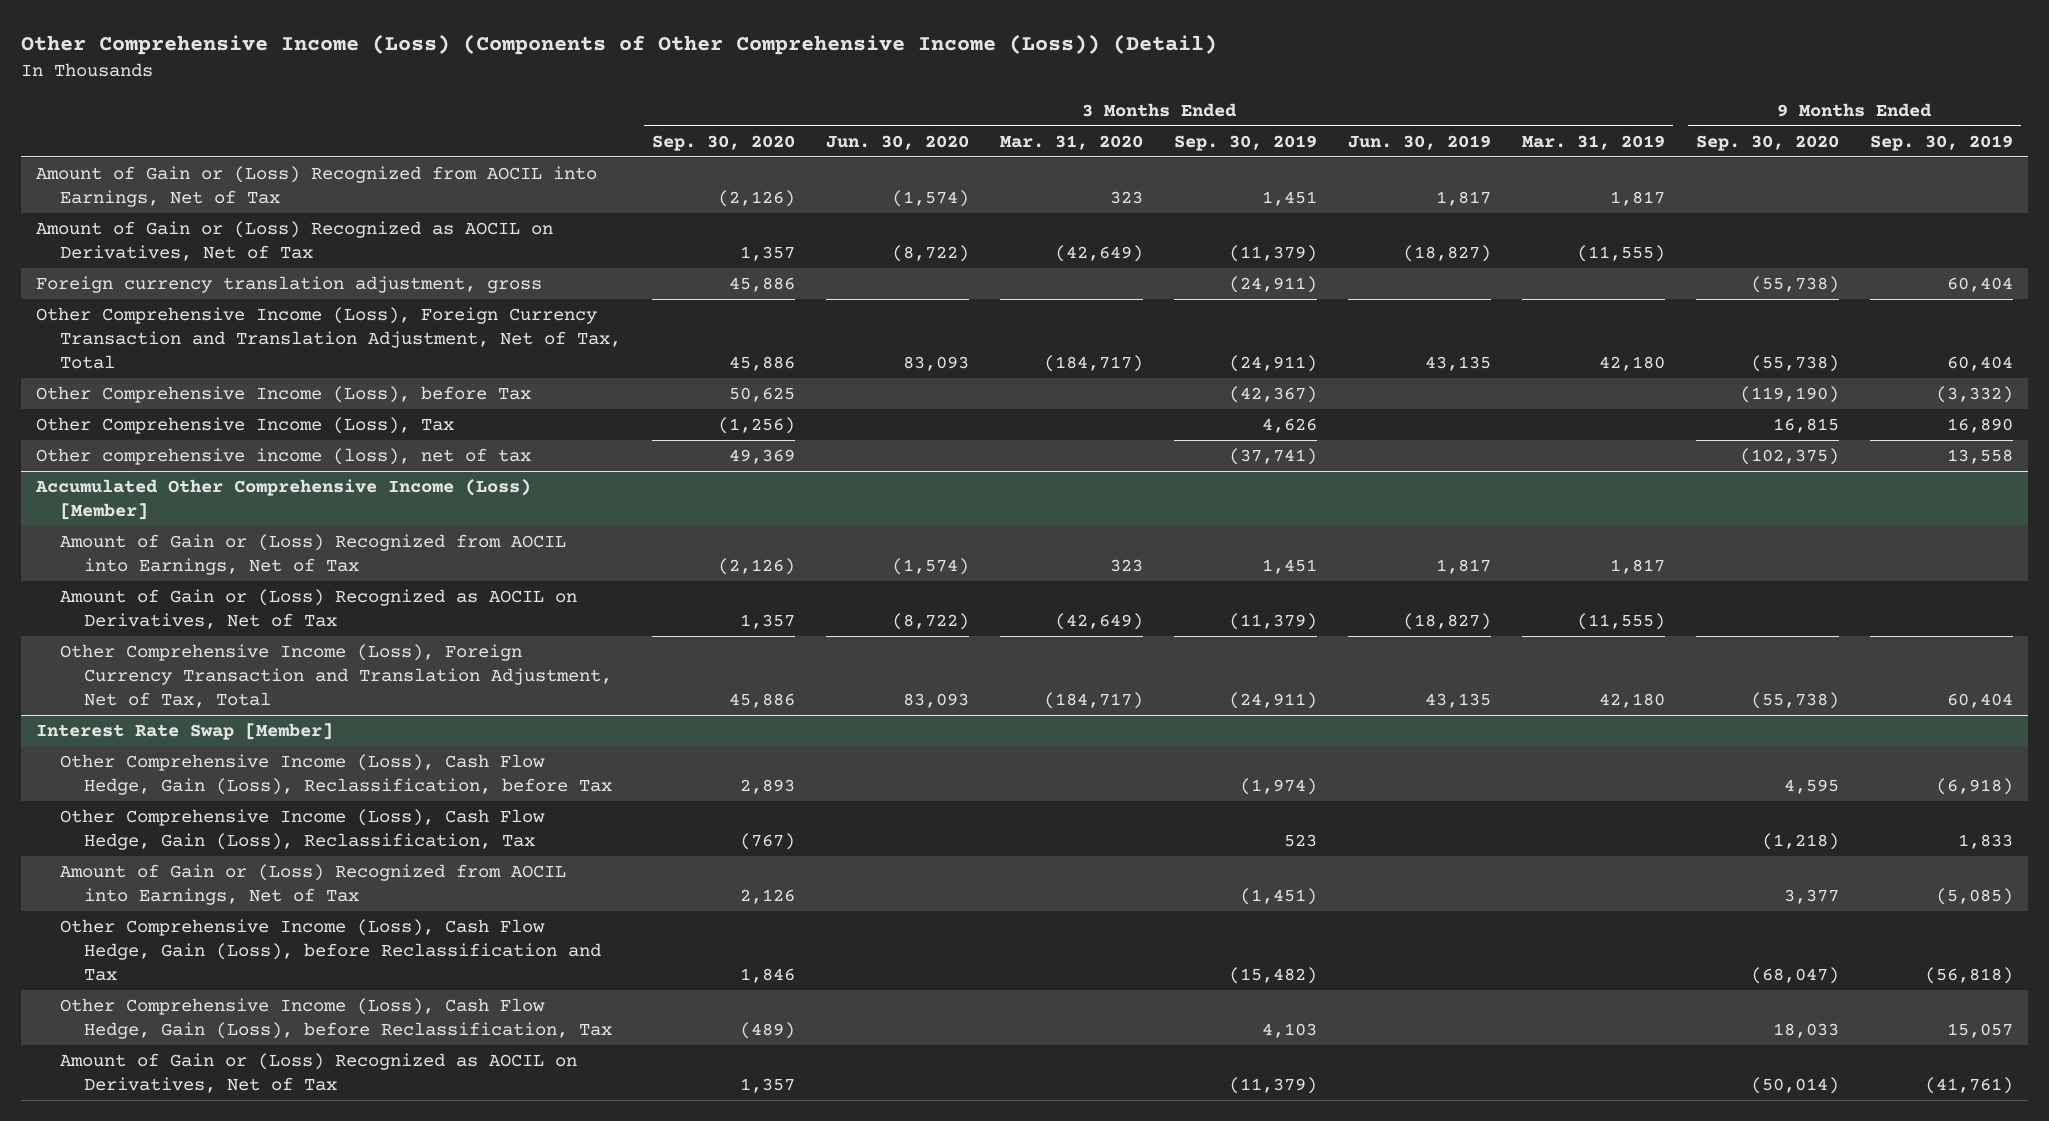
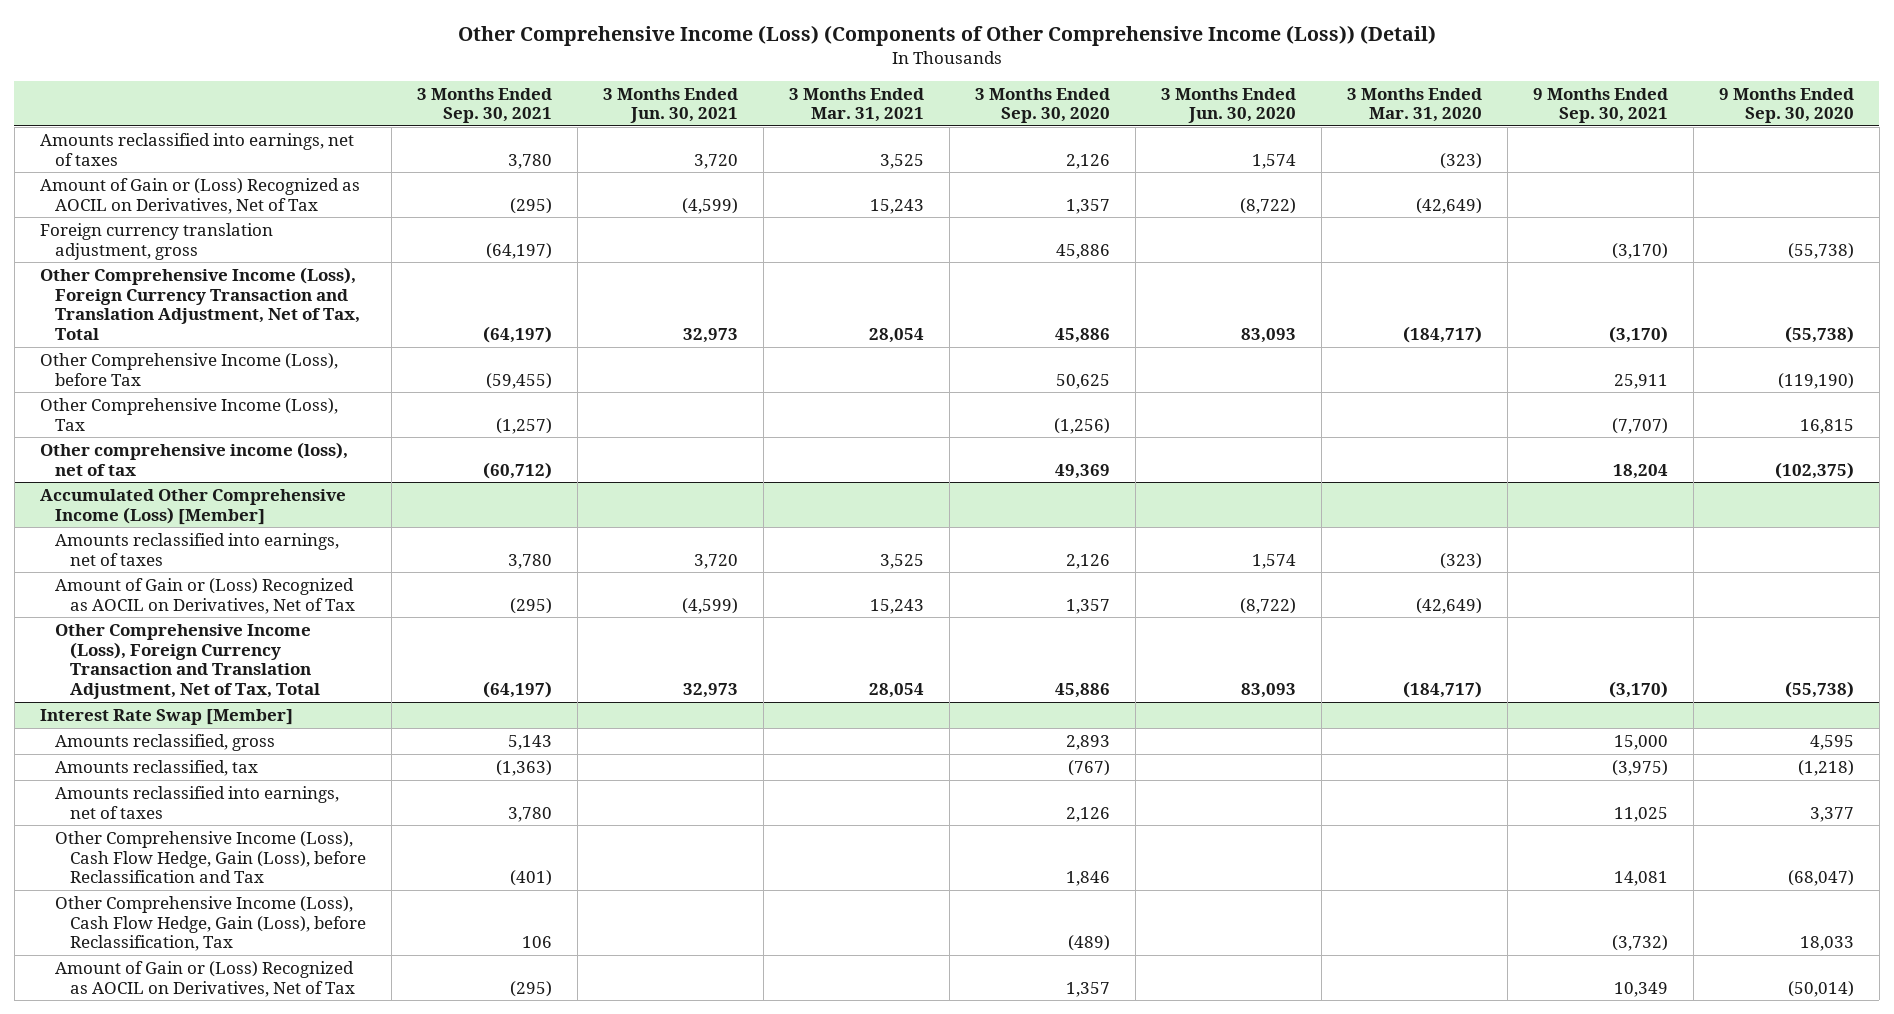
[1174,134,1318,151] Sep. 30, 2019 -> none
[1347,134,1491,150] Jun. 30, 2019 -> none
[1521,134,1665,150] Mar. 31, 2019 -> none
[1869,134,2013,151] Sep. 30, 2019 -> none
none -> [417,87,553,124] 3 Months Ended Sep. 30, 2021
none -> [603,87,739,124] 3 Months Ended Jun. 30, 2021
none -> [789,87,925,123] 3 Months Ended Mar. 31, 2021
none -> [1532,87,1668,124] 9 Months Ended Sep. 30, 2021
[36,165,598,207] Amount of Gain or (Loss) Recognized from AOCIL into Earnings, Net of Tax -> [39,132,354,166] Amounts reclassified into earnings, net of taxes
[718,189,796,207] (2,126) -> [1066,153,1111,169] 2,126
[892,189,970,207] (1,574) -> [1251,153,1296,169] 1,574
[1110,190,1144,204] 323 -> [1439,152,1482,169] (323)
[60,533,567,575] Amount of Gain or (Loss) Recognized from AOCIL into Earnings, Net of Tax -> [55,532,340,566] Amounts reclassified into earnings, net of taxes
[718,557,796,575] (2,126) -> [1066,553,1111,569] 2,126
[892,557,970,575] (1,574) -> [1251,553,1296,569] 1,574
[1110,558,1144,572] 323 -> [1439,552,1482,569] (323)
[60,753,613,795] Other Comprehensive Income (Loss), Cash Flow Hedge, Gain (Loss), Reclassification, before Tax -> [55,733,276,751] Amounts reclassified, gross
[60,808,546,850] Other Comprehensive Income (Loss), Cash Flow Hedge, Gain (Loss), Reclassification, Tax -> [55,759,259,776] Amounts reclassified, tax
[60,863,567,905] Amount of Gain or (Loss) Recognized from AOCIL into Earnings, Net of Tax -> [55,785,340,819] Amounts reclassified into earnings, net of taxes

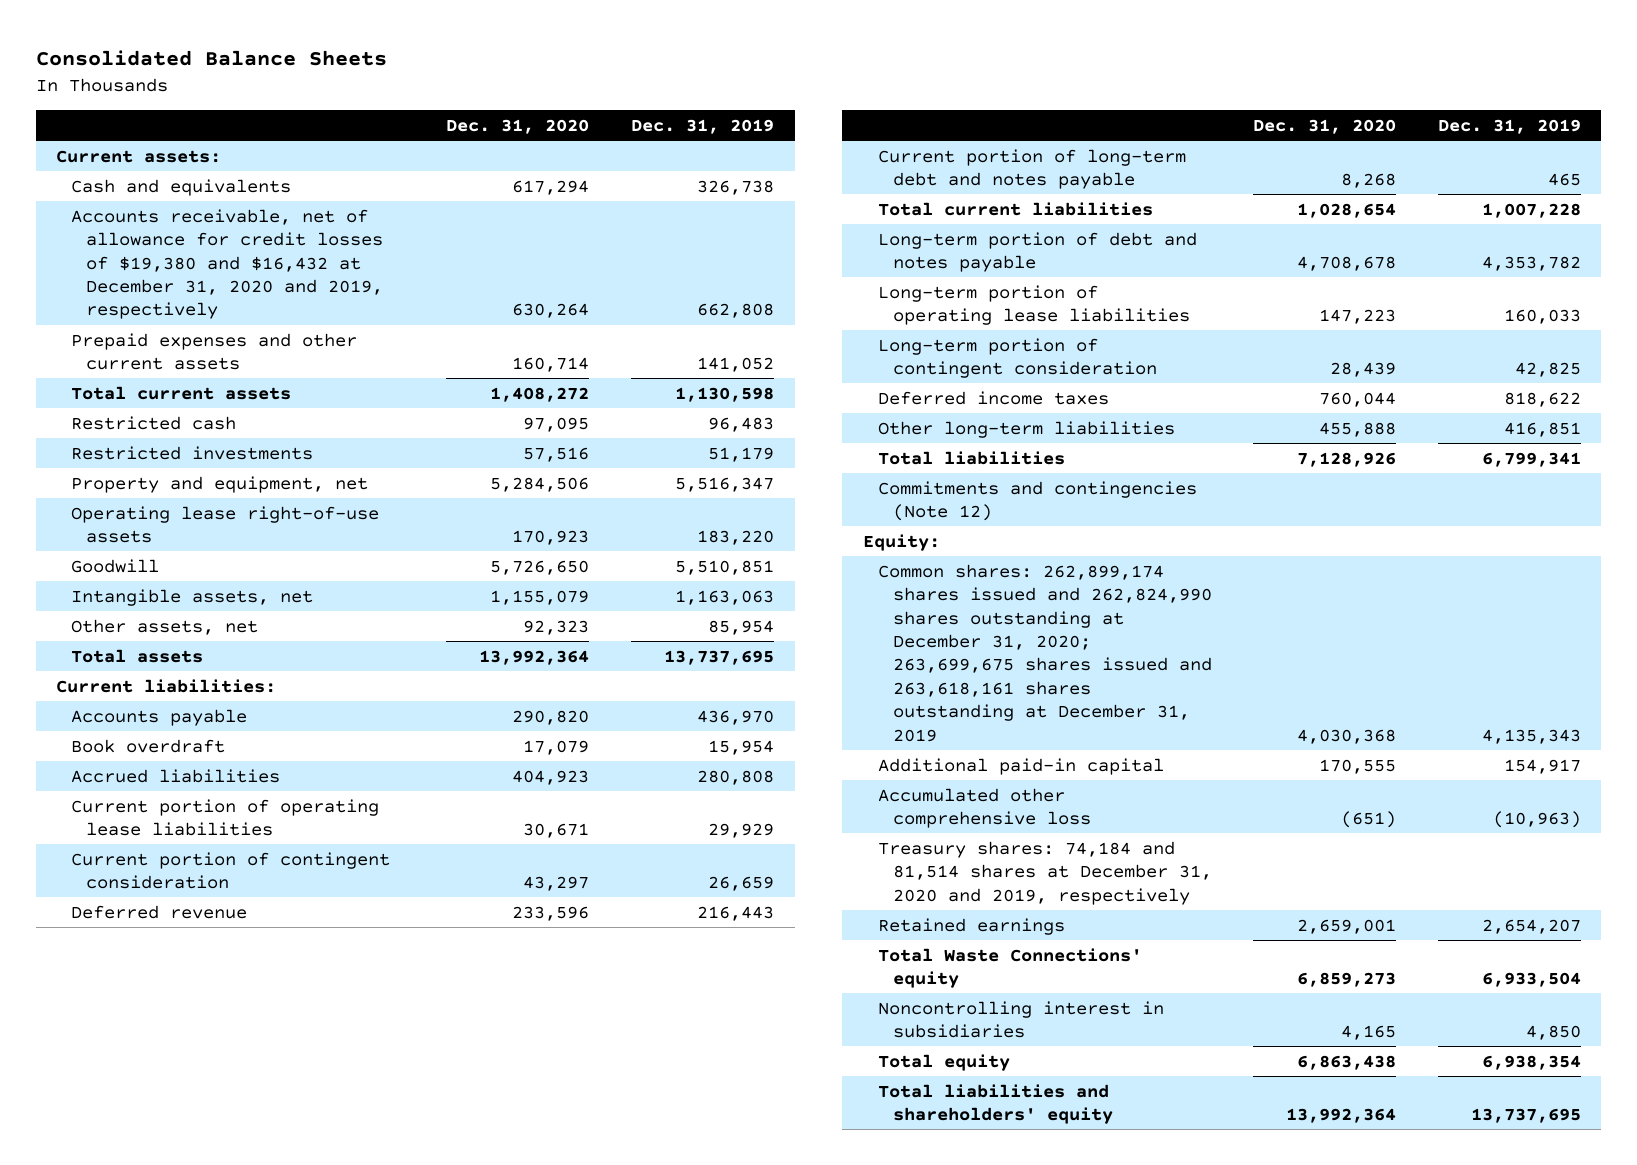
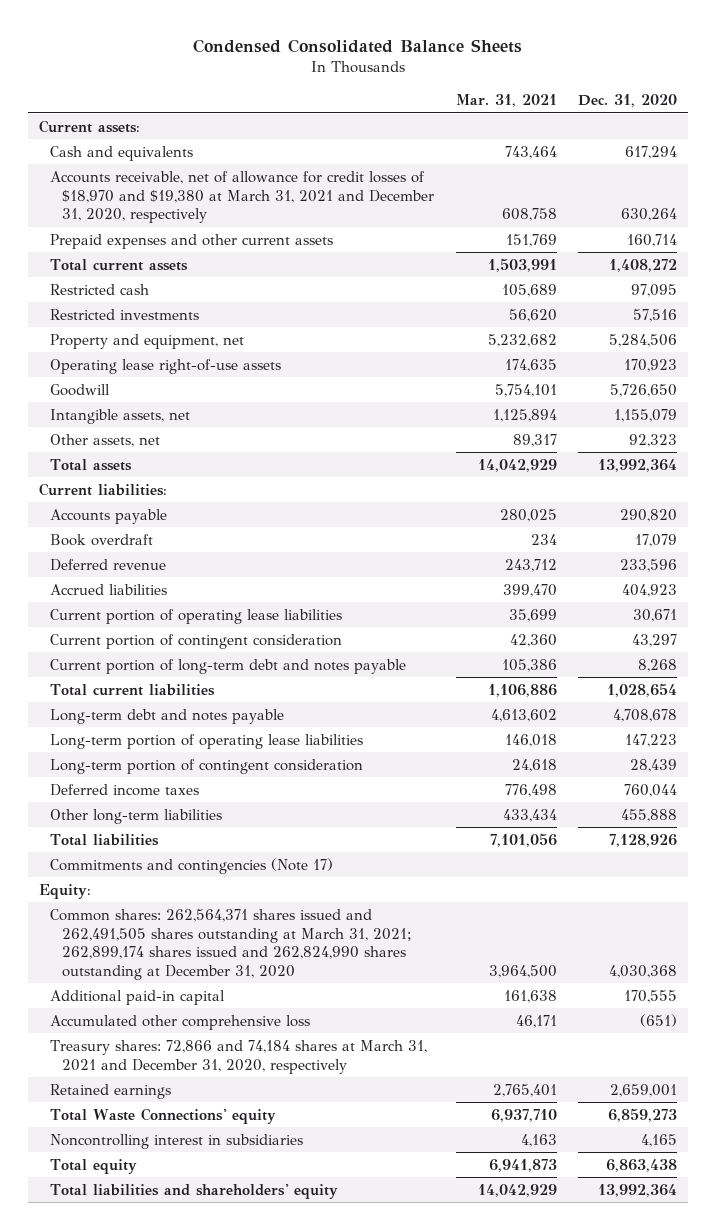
[35,50,387,67] Consolidated Balance Sheets -> [193,38,523,53] Condensed Consolidated Balance Sheets
[630,118,774,134] Dec. 31, 2019 -> none
none -> [455,94,557,108] Mar. 31, 2021
[71,208,383,320] Accounts receivable, net of allowance for credit losses of $19,380 and $16,432 at December 31, 2020 and 2019, respectively -> [50,170,434,224] Accounts receivable, net of allowance for credit losses of $18,970 and $19,380 at March 31, 2021 and December 31, 2020, respectively
[71,904,248,919] Deferred revenue -> [50,558,167,571] Deferred revenue
[877,231,1197,273] Long-term portion of debt and notes payable -> [50,708,285,724] Long-term debt and notes payable
[877,480,1197,522] Commitments and contingencies (Note 12) -> [50,857,334,874] Commitments and contingencies (Note 17)
[877,563,1212,742] Common shares: 262,899,174 shares issued and 262,824,990 shares outstanding at December 31, 2020; 263,699,675 shares issued and 263,618,161 shares outstanding at December 31, 2019 -> [50,908,412,980] Common shares: 262,564,371 shares issued and 262,491,505 shares outstanding at March 31, 2021; 262,899,174 shares issued and 262,824,990 shares outstanding at December 31, 2020
[877,840,1212,905] Treasury shares: 74,184 and 81,514 shares at December 31, 2020 and 2019, respectively -> [50,1039,428,1074] Treasury shares: 72,866 and 74,184 shares at March 31, 2021 and December 31, 2020, respectively

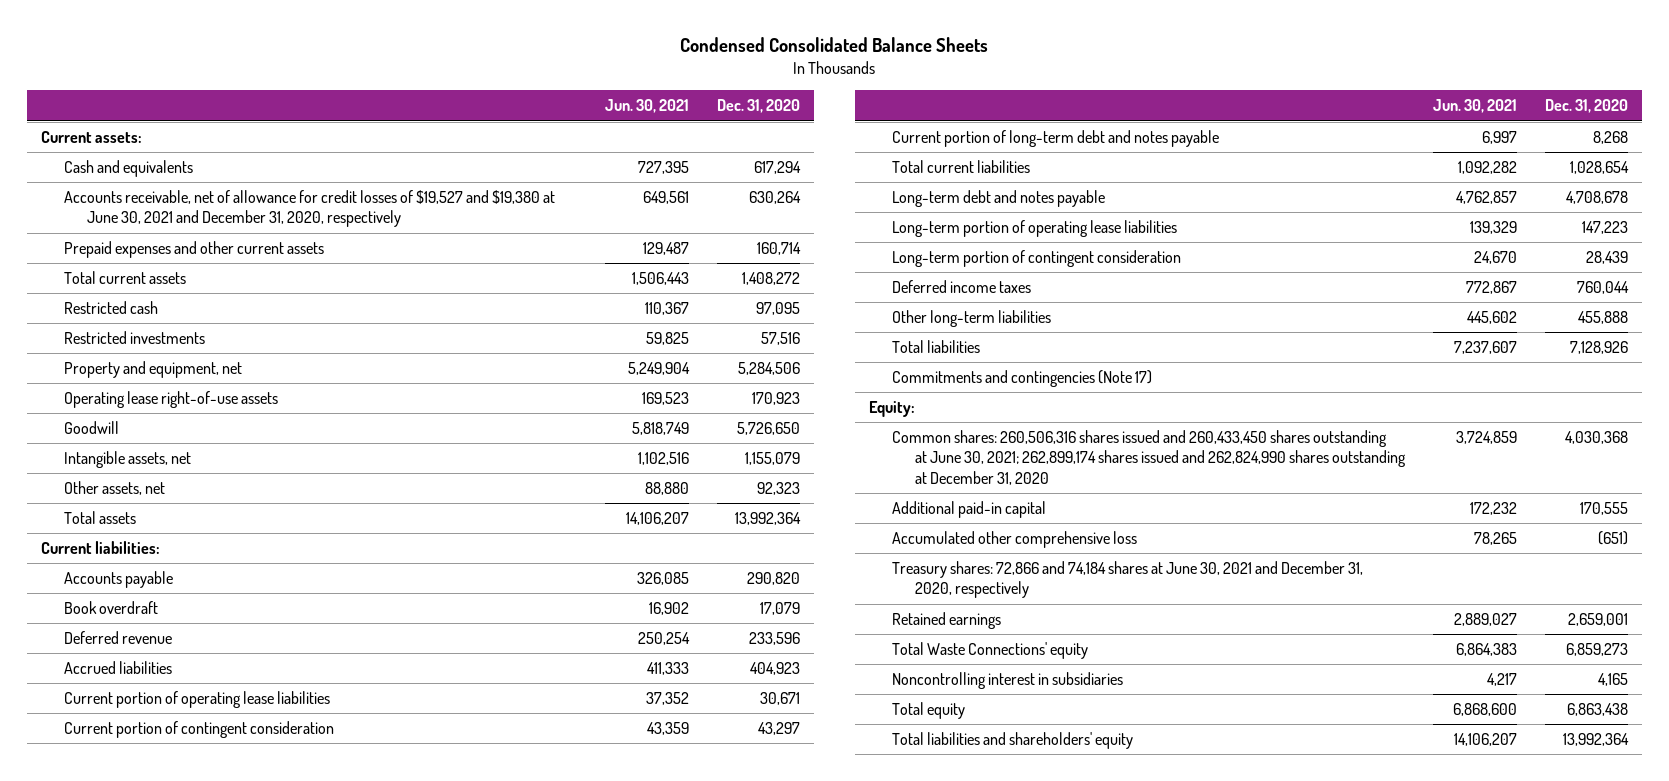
[455,94,557,108] Mar. 31, 2021 -> none
none -> [605,99,690,114] Jun. 30, 2021
[50,170,434,224] Accounts receivable, net of allowance for credit losses of $18,970 and $19,380 at March 31, 2021 and December 31, 2020, respectively -> [63,190,555,228] Accounts receivable, net of allowance for credit losses of $19,527 and $19,380 at June 30, 2021 and December 31, 2020, respectively
[50,908,412,980] Common shares: 262,564,371 shares issued and 262,491,505 shares outstanding at March 31, 2021; 262,899,174 shares issued and 262,824,990 shares outstanding at December 31, 2020 -> [891,430,1407,485] Common shares: 260,506,316 shares issued and 260,433,450 shares outstanding at June 30, 2021; 262,899,174 shares issued and 262,824,990 shares outstanding at December 31, 2020
[50,1039,428,1074] Treasury shares: 72,866 and 74,184 shares at March 31, 2021 and December 31, 2020, respectively -> [891,561,1363,599] Treasury shares: 72,866 and 74,184 shares at June 30, 2021 and December 31, 2020, respectively

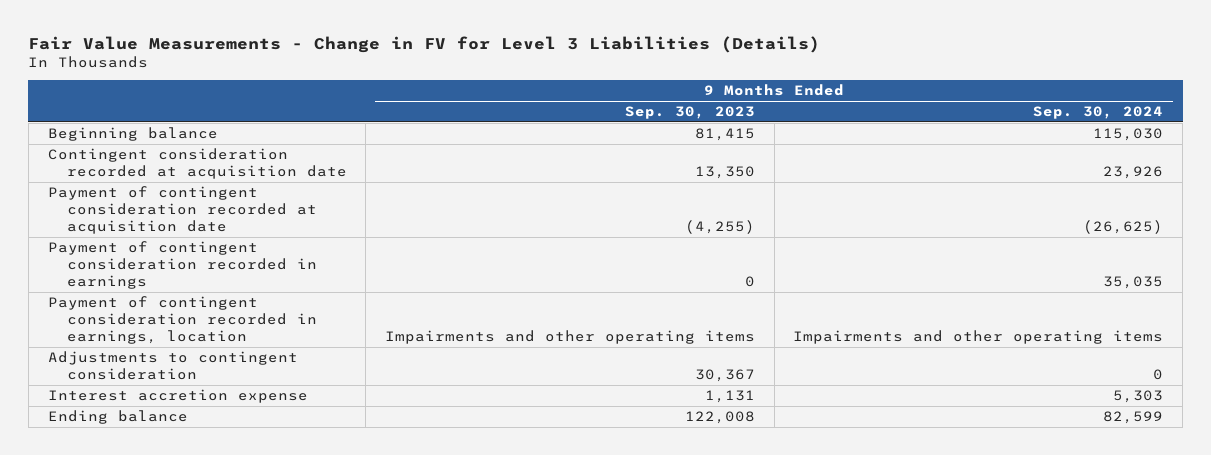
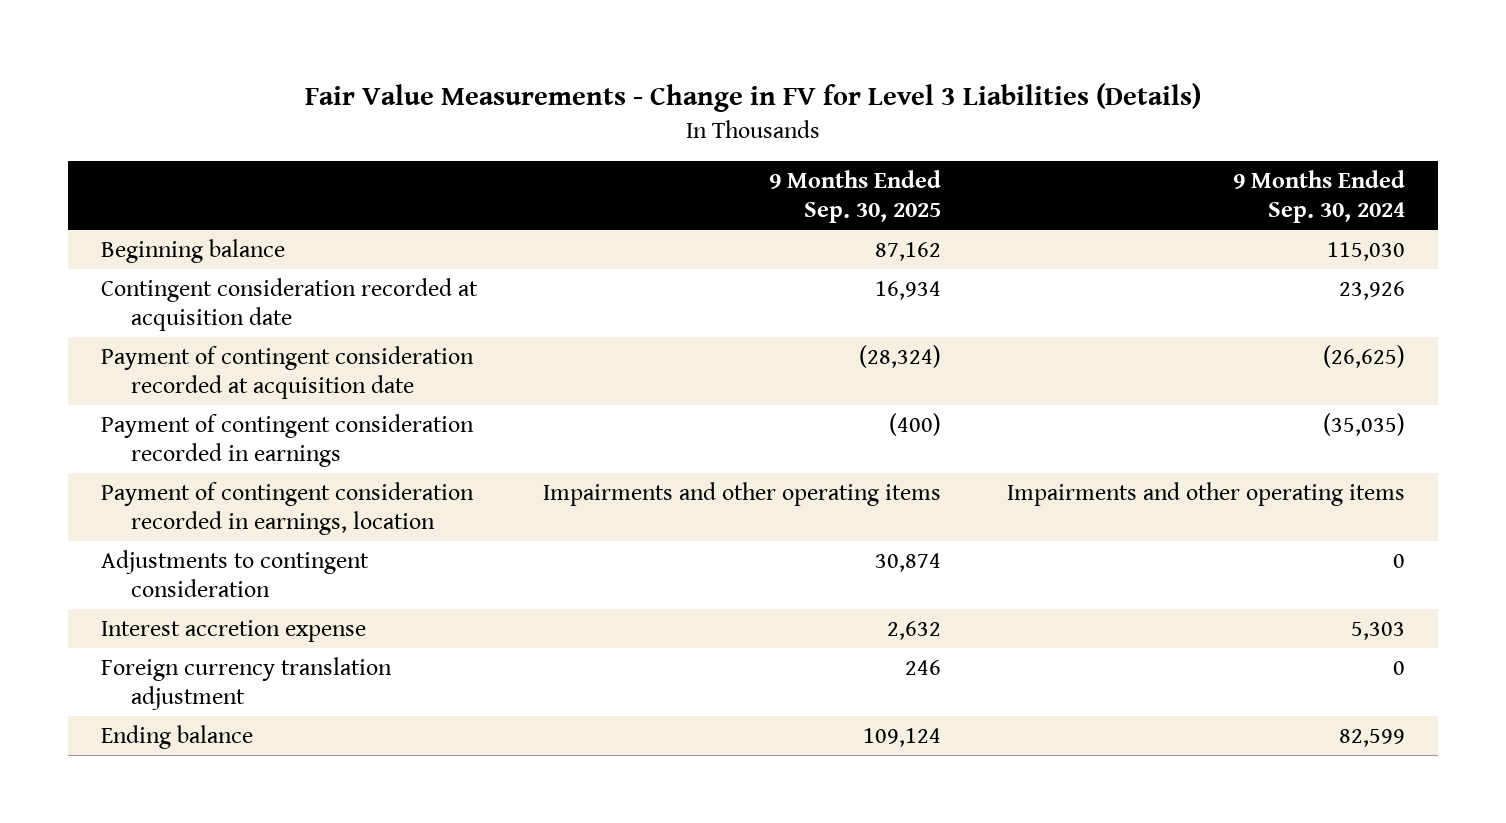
[624,106,755,120] Sep. 30, 2023 -> none
none -> [768,170,941,224] 9 Months Ended Sep. 30, 2025
[1103,276,1164,290] 35,035 -> [1322,412,1405,436] (35,035)
none -> [101,656,393,710] Foreign currency translation adjustment

